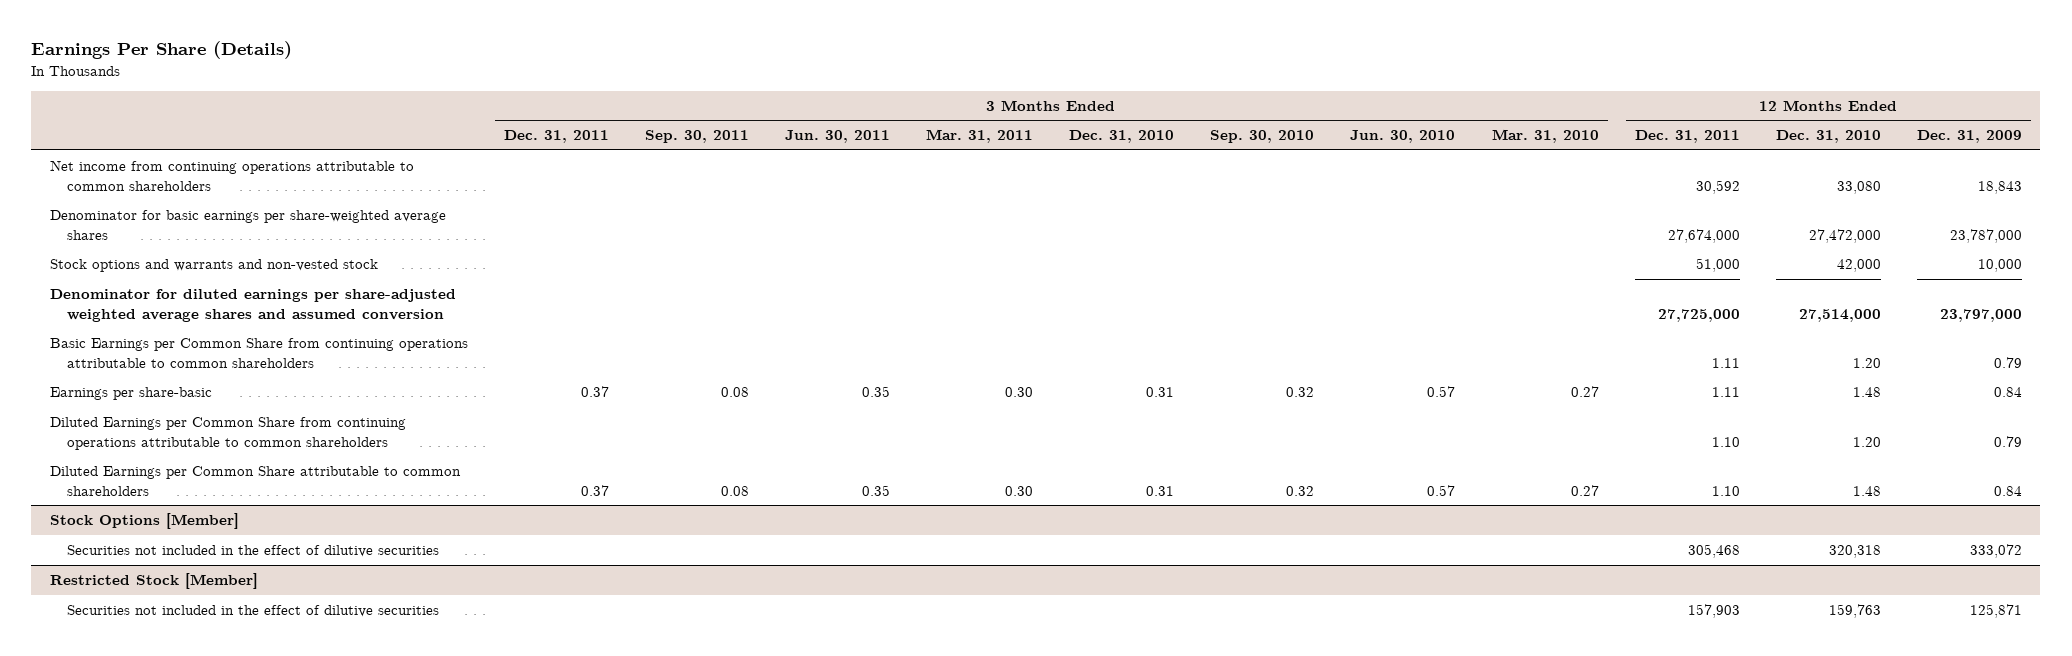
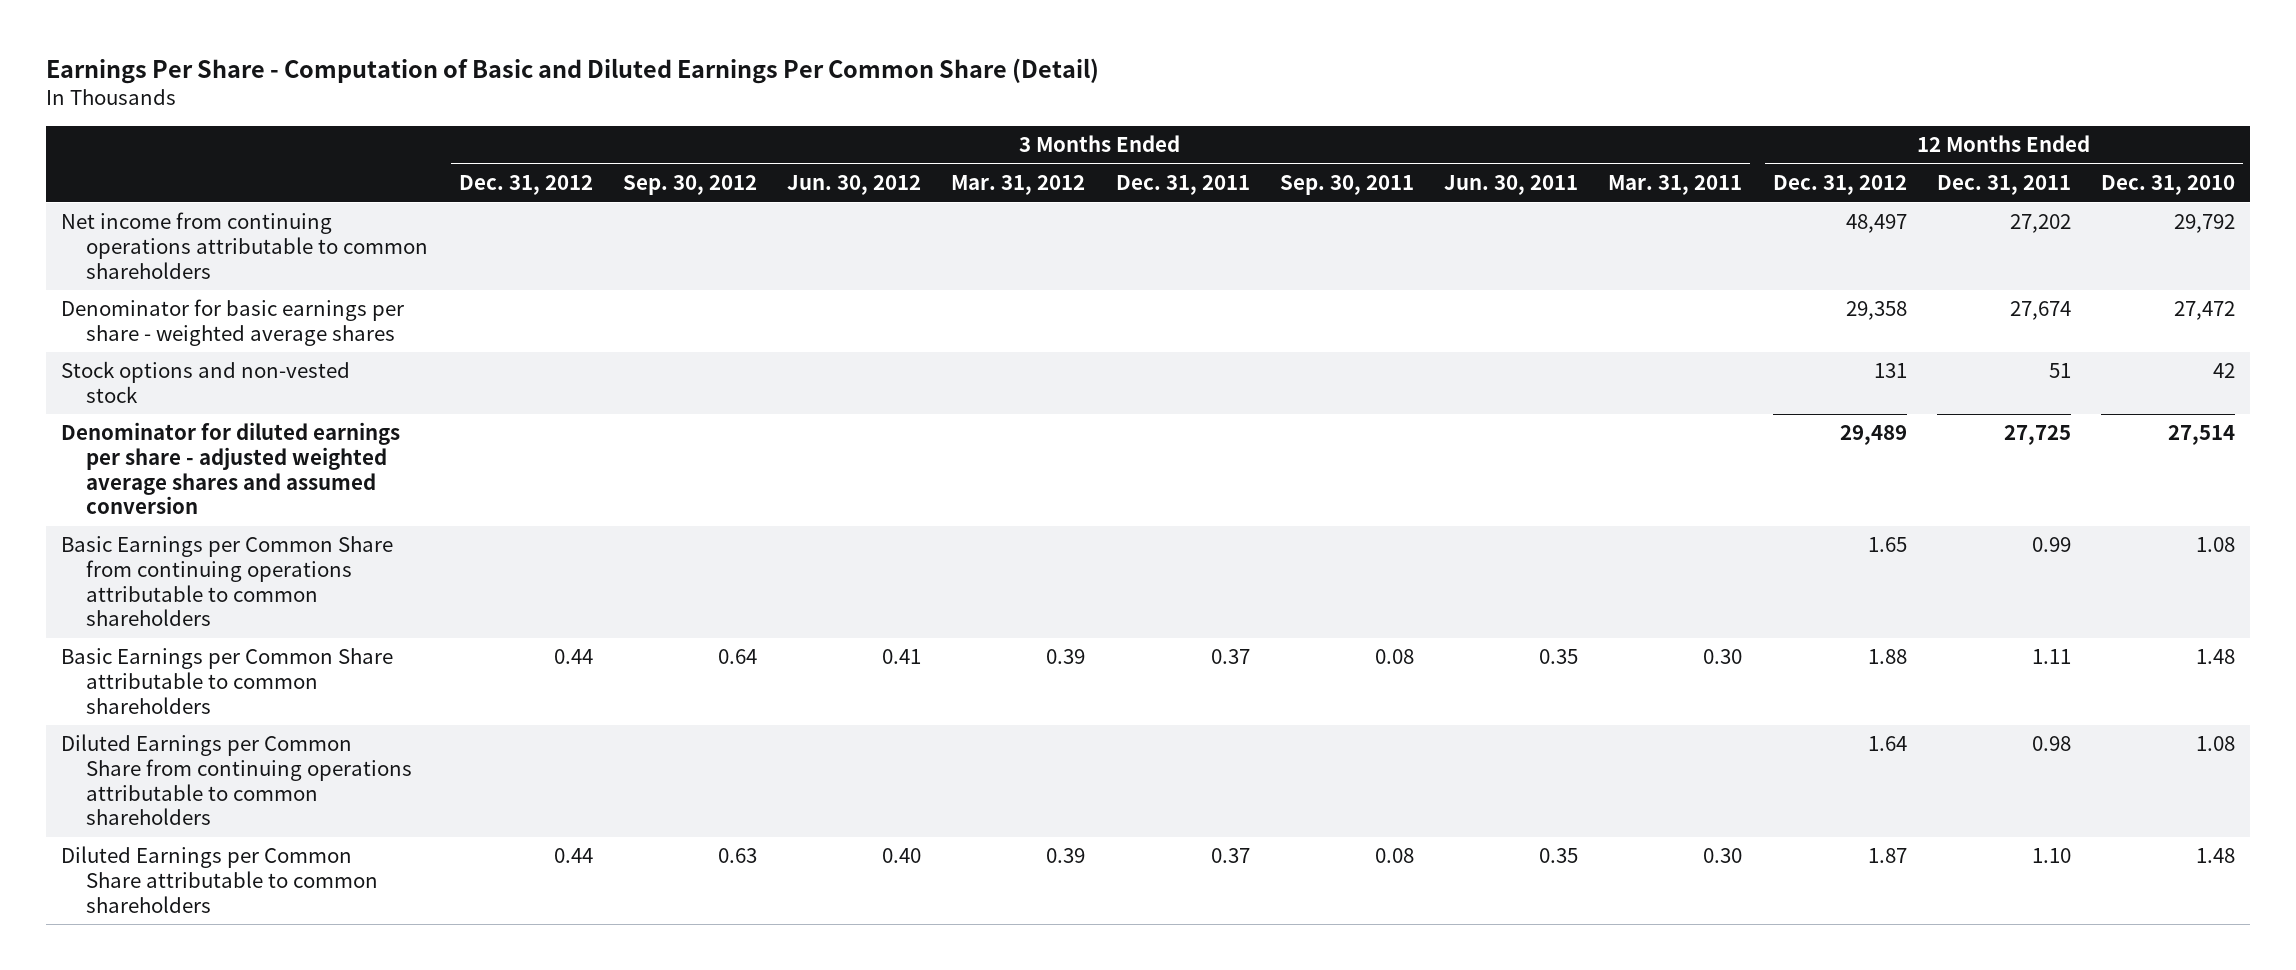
[31,41,293,60] Earnings Per Share (Details) -> [46,57,1100,84] Earnings Per Share - Computation of Basic and Diluted Earnings Per Common Share (Detail)
[1069,130,1175,144] Dec. 31, 2010 -> none
[1210,130,1315,144] Sep. 30, 2010 -> none
[1350,130,1456,144] Jun. 30, 2010 -> none
[1491,129,1599,144] Mar. 31, 2010 -> none
[1916,130,2022,144] Dec. 31, 2009 -> none
none -> [458,175,593,196] Dec. 31, 2012
none -> [622,175,757,196] Sep. 30, 2012
none -> [787,175,922,196] Jun. 30, 2012
none -> [951,175,1086,196] Mar. 31, 2012
none -> [1772,175,1907,196] Dec. 31, 2012
[1695,179,1740,194] 30,592 -> [2009,214,2071,234] 27,202
[1836,180,1881,194] 33,080 -> [2173,214,2235,234] 29,792
[49,210,446,240] Denominator for basic earnings per share-weighted average shares -> [61,299,405,346] Denominator for basic earnings per share - weighted average shares
[1667,228,1740,243] 27,674,000 -> [2009,301,2071,321] 27,674
[1808,228,1881,243] 27,472,000 -> [2173,301,2235,321] 27,472
[49,259,378,273] Stock options and warrants and non-vested stock -> [61,361,351,403] Stock options and non-vested stock
[1695,258,1740,273] 51,000 -> [2048,363,2071,379] 51
[1836,259,1881,273] 42,000 -> [2212,363,2235,379] 42
[49,289,456,322] Denominator for diluted earnings per share-adjusted weighted average shares and assumed conversion -> [61,422,401,515] Denominator for diluted earnings per share - adjusted weighted average shares and assumed conversion
[1657,308,1740,322] 27,725,000 -> [2003,425,2071,446] 27,725
[1798,308,1881,322] 27,514,000 -> [2167,425,2235,446] 27,514
[1711,357,1740,368] 1.11 -> [2031,537,2071,553] 0.99
[1852,357,1881,368] 1.20 -> [2195,537,2235,553] 1.08
[49,387,212,401] Earnings per share-basic -> [61,648,394,714] Basic Earnings per Common Share attributable to common shareholders
[1711,436,1740,447] 1.10 -> [2031,736,2071,752] 0.98
[1852,436,1881,447] 1.20 -> [2195,736,2235,752] 1.08
[49,513,239,530] Stock Options [Member] -> none
[66,545,439,558] Securities not included in the effect of dilutive securities -> none
[49,573,258,590] Restricted Stock [Member] -> none
[66,605,439,618] Securities not included in the effect of dilutive securities -> none

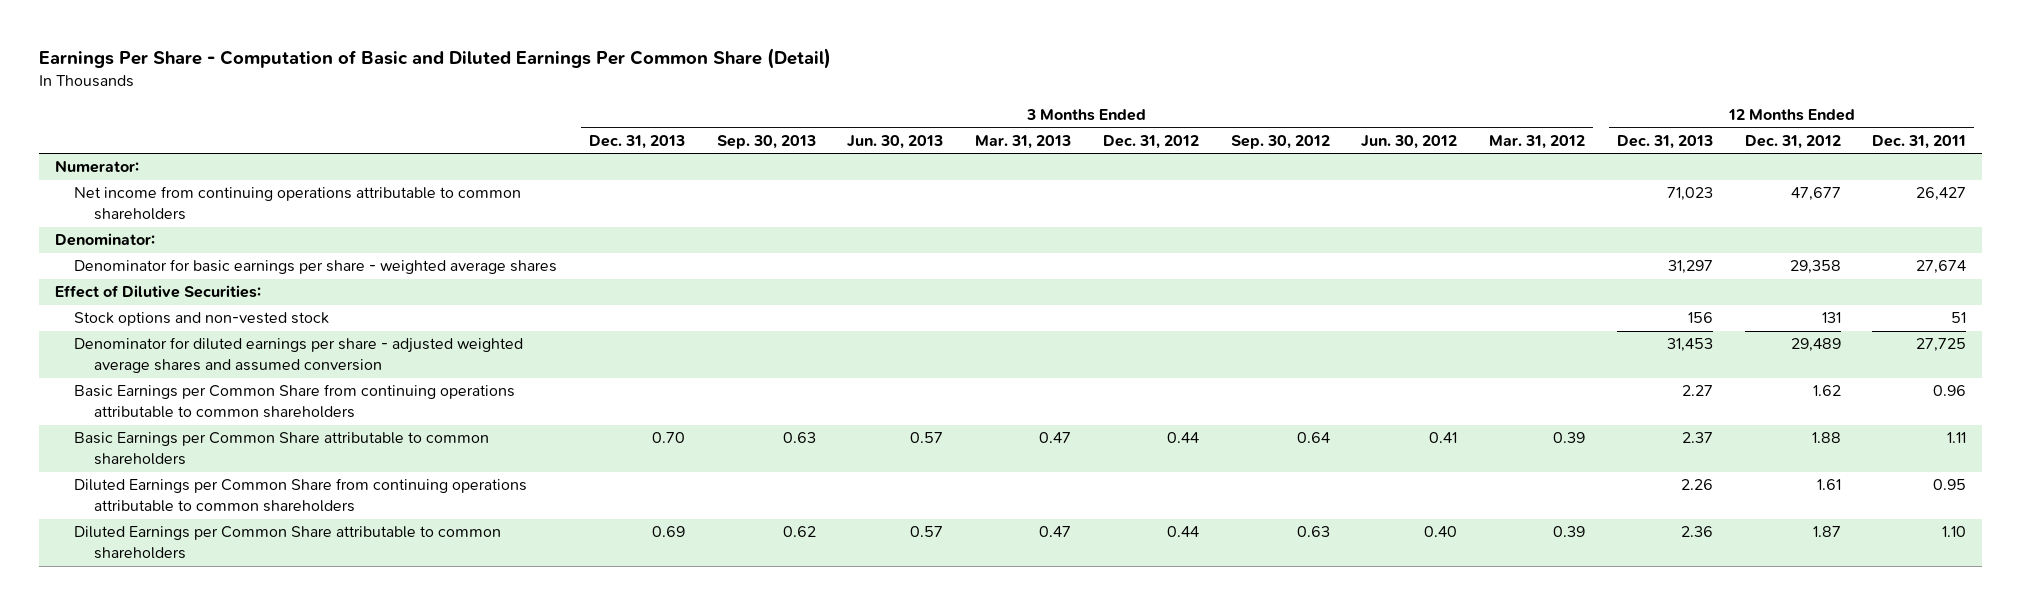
[1115,175,1250,196] Dec. 31, 2011 -> none
[1279,175,1414,196] Sep. 30, 2011 -> none
[1444,175,1579,196] Jun. 30, 2011 -> none
[1608,175,1743,196] Mar. 31, 2011 -> none
[2100,175,2235,196] Dec. 31, 2010 -> none
none -> [589,134,686,149] Dec. 31, 2013
none -> [716,134,816,149] Sep. 30, 2013
none -> [847,134,944,149] Jun. 30, 2013
none -> [975,134,1072,149] Mar. 31, 2013
none -> [1616,134,1713,149] Dec. 31, 2013
none -> [54,160,139,174] Numerator:
[1845,214,1907,234] 48,497 -> [1790,187,1841,202] 47,677
[2009,214,2071,234] 27,202 -> [1916,187,1967,202] 26,427
none -> [54,233,155,247] Denominator:
none -> [54,285,261,299] Effect of Dilutive Securities:
[1867,537,1907,553] 1.65 -> [1812,385,1841,397] 1.62
[2031,537,2071,553] 0.99 -> [1933,385,1967,397] 0.96
[1867,736,1907,752] 1.64 -> [1816,479,1841,491] 1.61
[2031,736,2071,752] 0.98 -> [1933,479,1967,491] 0.95

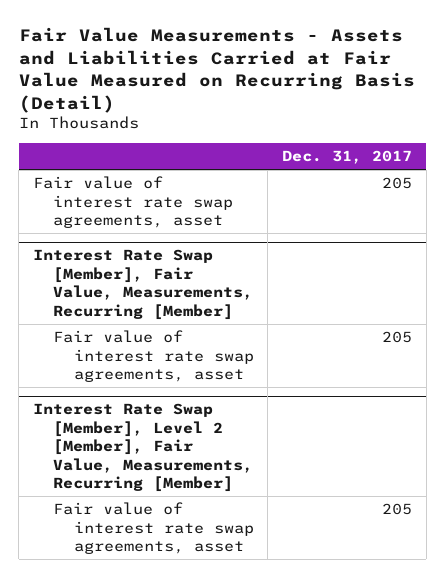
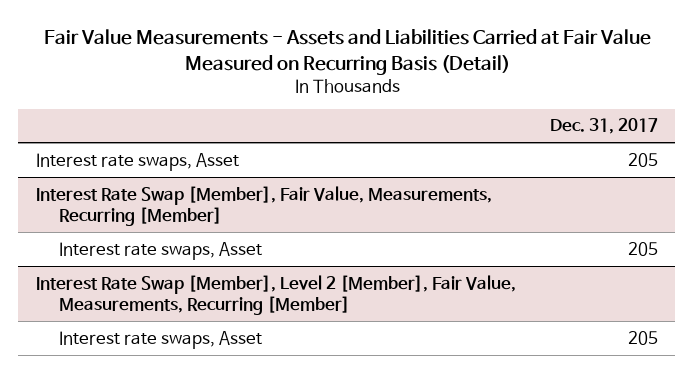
[33,176,234,229] Fair value of interest rate swap agreements, asset -> [35,152,239,171] Interest rate swaps, Asset
[53,330,254,383] Fair value of interest rate swap agreements, asset -> [58,241,262,260] Interest rate swaps, Asset
[53,502,254,555] Fair value of interest rate swap agreements, asset -> [58,330,262,349] Interest rate swaps, Asset

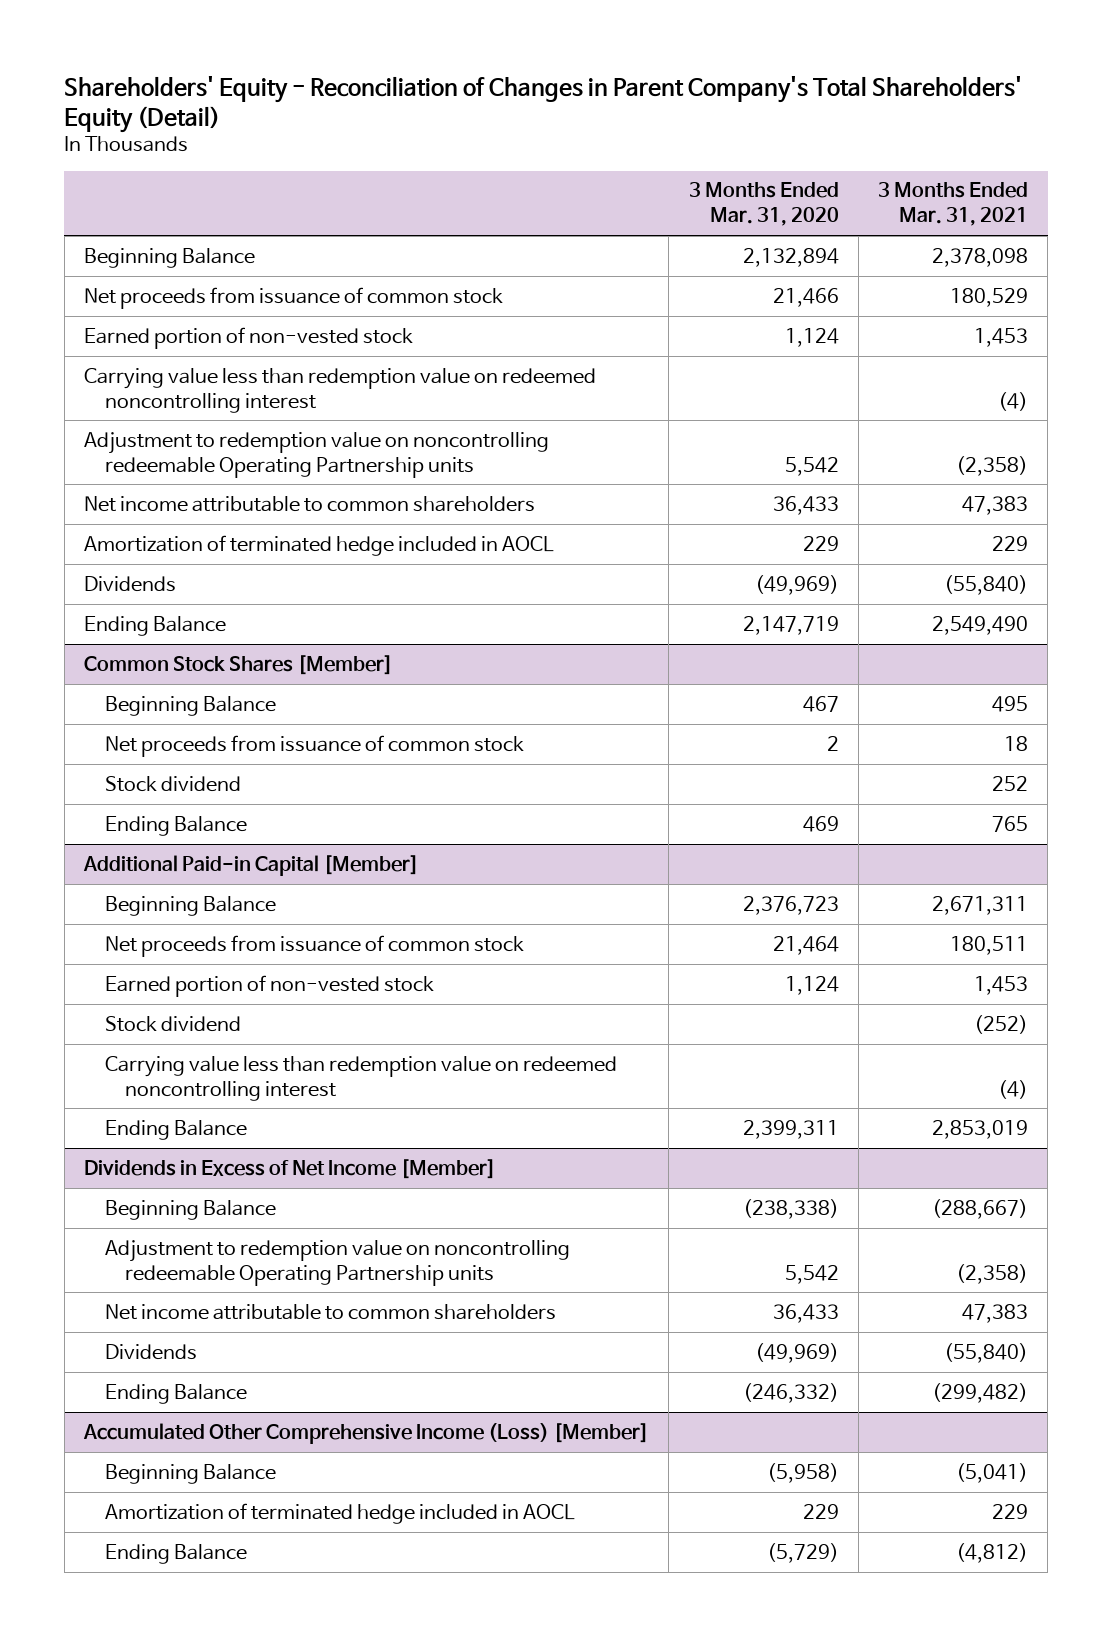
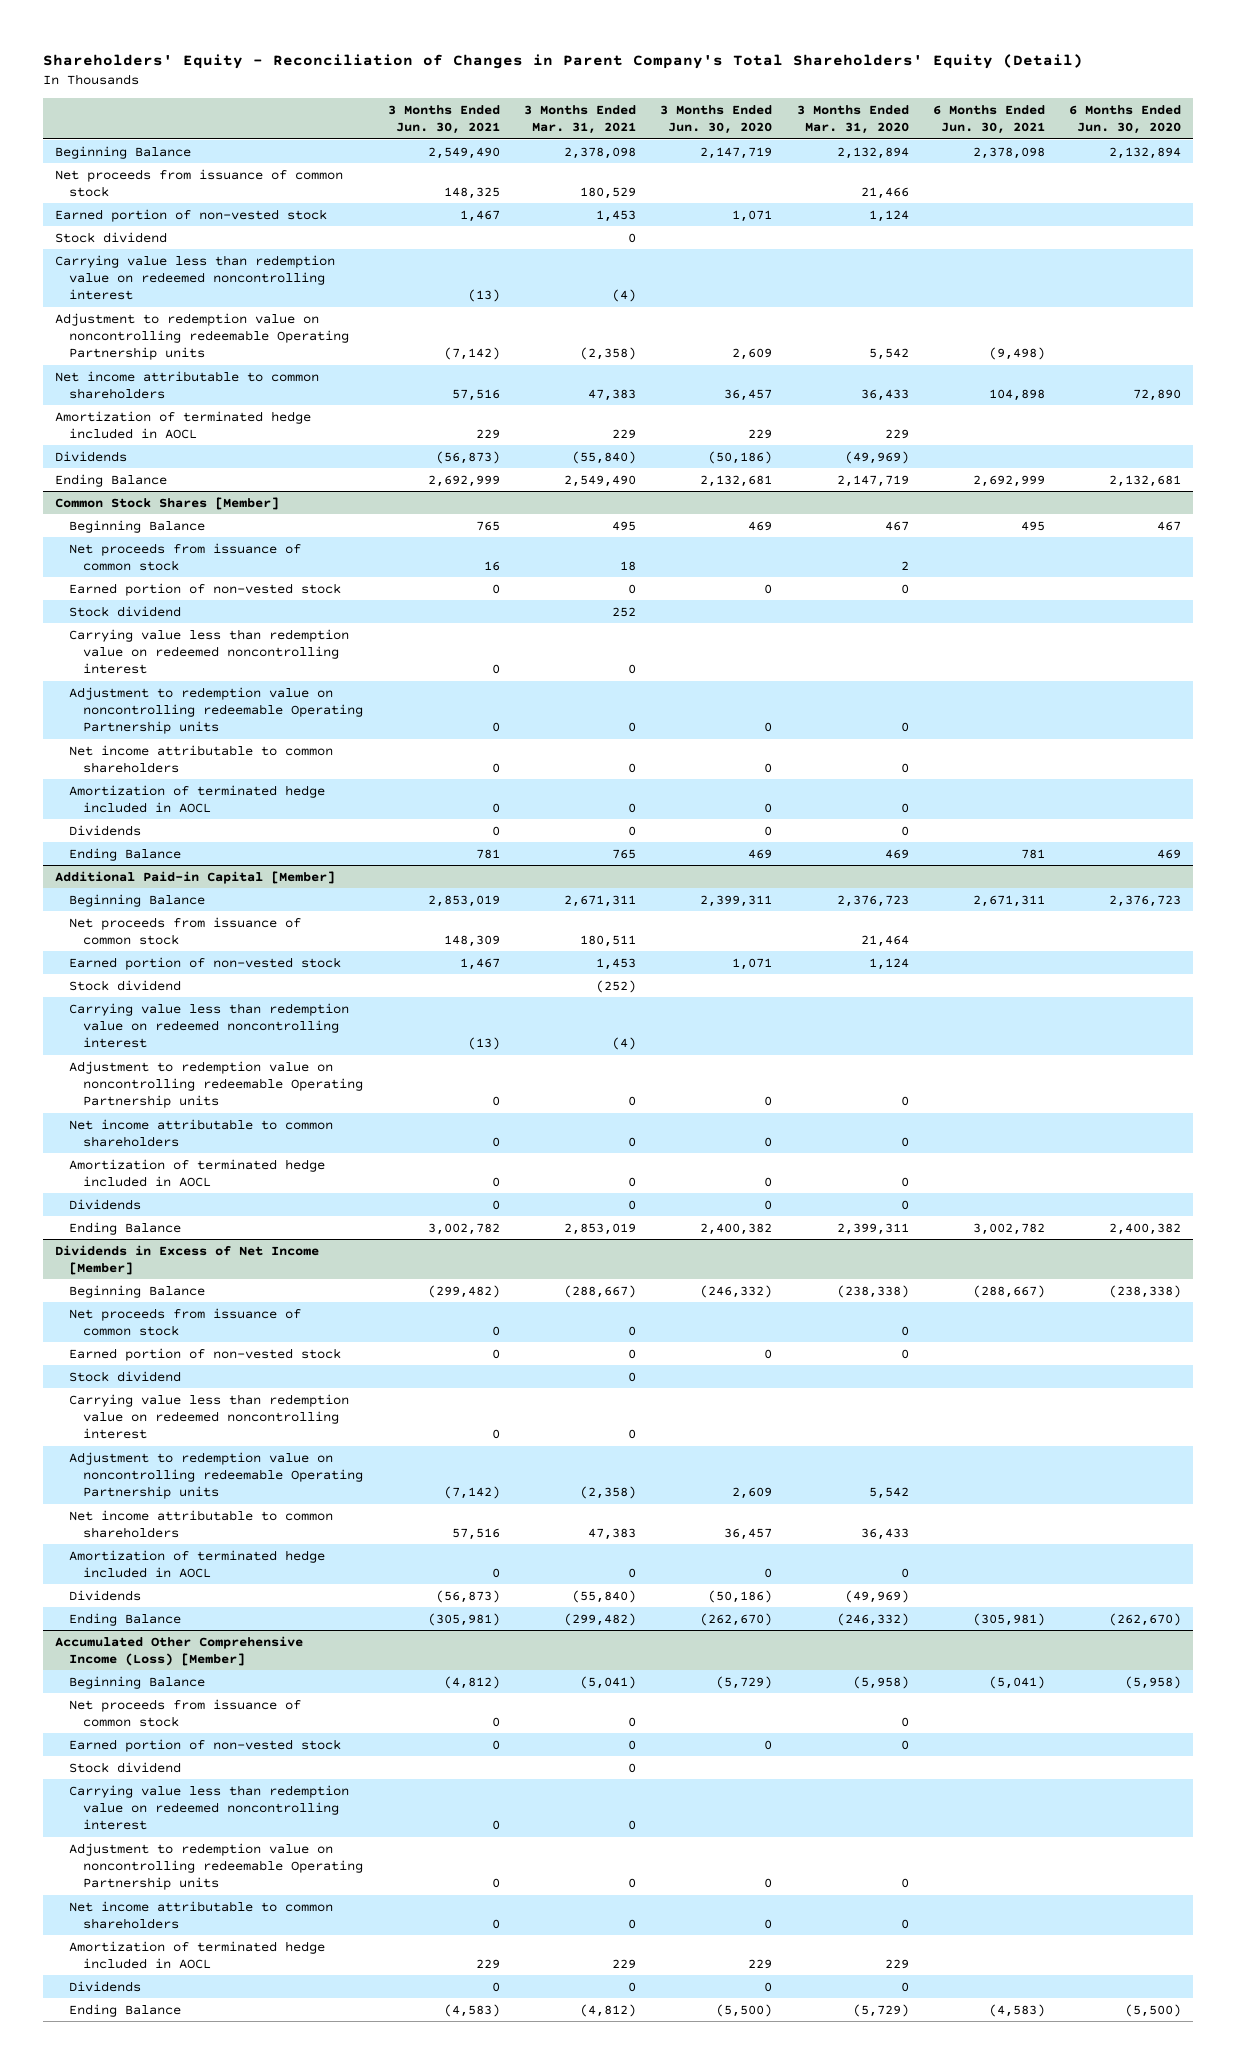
none -> [387,104,500,135] 3 Months Ended Jun. 30, 2021
none -> [660,104,773,135] 3 Months Ended Jun. 30, 2020
none -> [932,104,1045,135] 6 Months Ended Jun. 30, 2021
none -> [1069,104,1182,135] 6 Months Ended Jun. 30, 2020
none -> [55,231,168,243] Stock dividend
none -> [69,582,342,596] Earned portion of non-vested stock
none -> [69,628,350,675] Carrying value less than redemption value on redeemed noncontrolling interest
none -> [69,686,364,735] Adjustment to redemption value on noncontrolling redeemable Operating Partnership units
none -> [69,744,334,773] Net income attributable to common shareholders
none -> [69,784,326,813] Amortization of terminated hedge included in AOCL
none -> [69,824,142,836] Dividends
none -> [69,1060,364,1109] Adjustment to redemption value on noncontrolling redeemable Operating Partnership units
none -> [69,1118,334,1147] Net income attributable to common shareholders
none -> [69,1158,326,1187] Amortization of terminated hedge included in AOCL
none -> [69,1198,142,1210] Dividends
none -> [69,1307,302,1336] Net proceeds from issuance of common stock
none -> [69,1347,342,1361] Earned portion of non-vested stock
none -> [69,1370,182,1382] Stock dividend
none -> [69,1393,350,1440] Carrying value less than redemption value on redeemed noncontrolling interest
none -> [69,1549,326,1578] Amortization of terminated hedge included in AOCL
none -> [69,1698,302,1727] Net proceeds from issuance of common stock
none -> [69,1738,342,1752] Earned portion of non-vested stock
none -> [69,1761,182,1773] Stock dividend
none -> [69,1784,350,1831] Carrying value less than redemption value on redeemed noncontrolling interest
none -> [69,1842,364,1891] Adjustment to redemption value on noncontrolling redeemable Operating Partnership units
none -> [69,1900,334,1929] Net income attributable to common shareholders
none -> [69,1980,142,1992] Dividends

